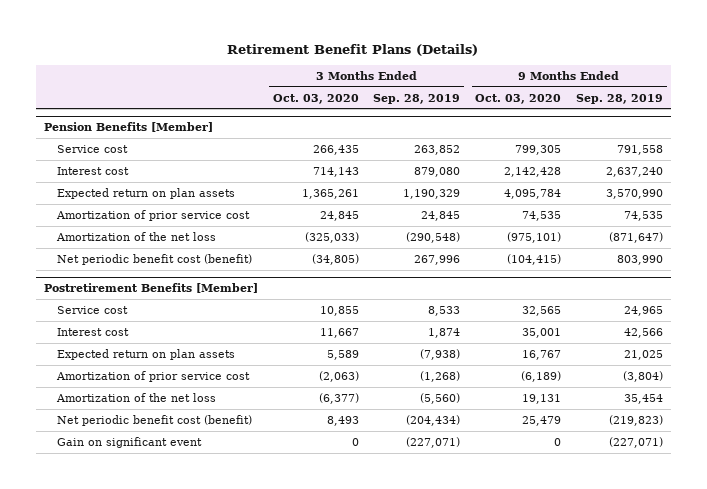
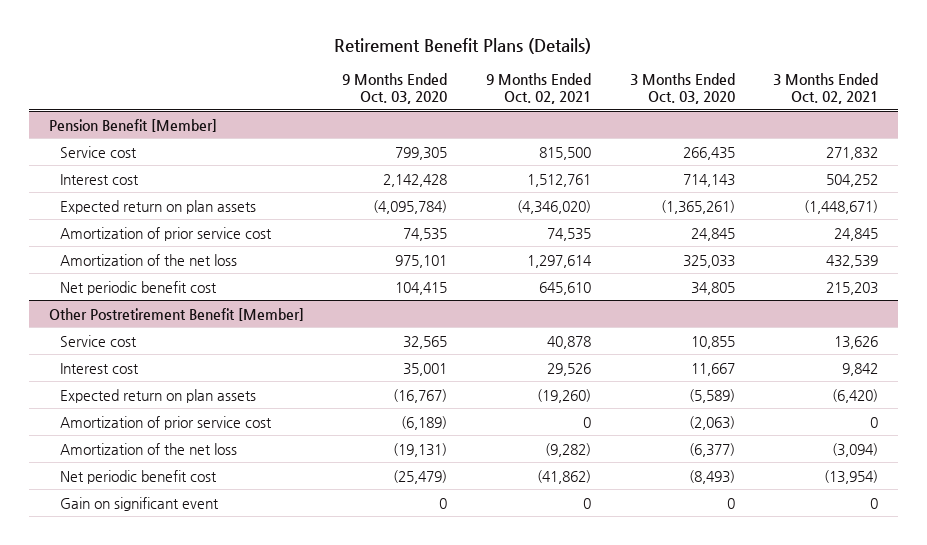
[373,93,461,104] Sep. 28, 2019 -> none
[576,93,664,104] Sep. 28, 2019 -> none
none -> [485,72,591,105] 9 Months Ended Oct. 02, 2021
none -> [773,72,879,105] 3 Months Ended Oct. 02, 2021
[43,122,213,133] Pension Benefits [Member] -> [48,118,217,132] Pension Benefit [Member]
[301,188,359,199] 1,365,261 -> [660,199,735,214] (1,365,261)
[504,188,562,199] 4,095,784 -> [373,199,448,214] (4,095,784)
[304,231,359,243] (325,033) -> [682,254,735,268] 325,033
[507,231,562,243] (975,101) -> [395,254,448,268] 975,101
[56,253,252,265] Net periodic benefit cost (benefit) -> [60,280,218,295] Net periodic benefit cost
[311,253,359,265] (34,805) -> [690,281,735,295] 34,805
[507,253,562,265] (104,415) -> [395,281,448,295] 104,415
[43,283,258,294] Postretirement Benefits [Member] -> [48,307,304,321] Other Postretirement Benefit [Member]
[326,349,359,360] 5,589 -> [688,388,735,403] (5,589)
[522,349,562,360] 16,767 -> [393,388,448,403] (16,767)
[522,393,562,404] 19,131 -> [393,442,448,457] (19,131)
[56,414,252,426] Net periodic benefit cost (benefit) -> [60,469,218,484] Net periodic benefit cost
[326,415,359,426] 8,493 -> [688,469,735,484] (8,493)
[522,415,562,426] 25,479 -> [393,469,448,484] (25,479)

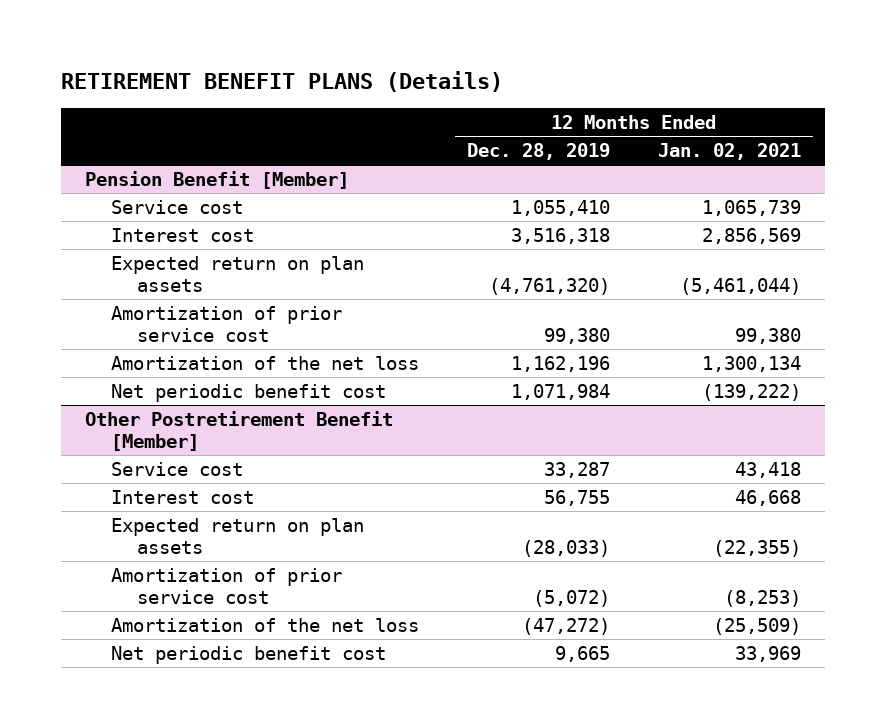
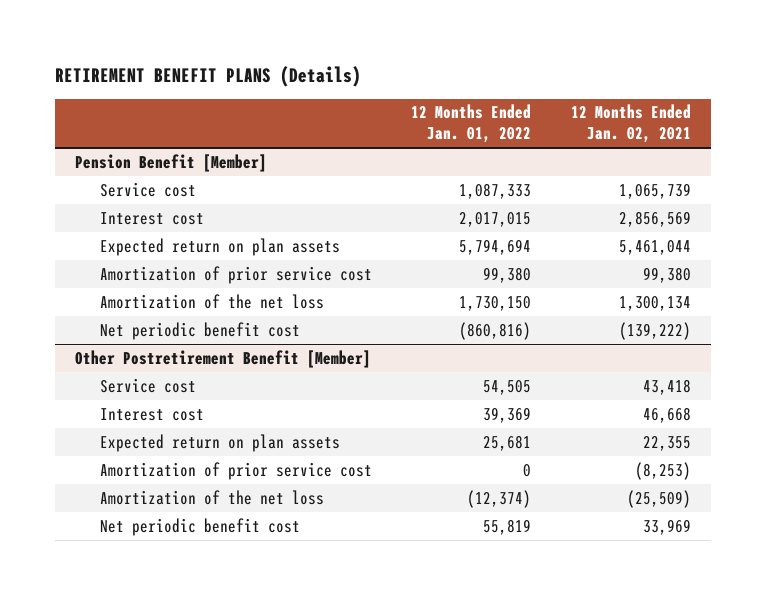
[466,143,610,161] Dec. 28, 2019 -> none
none -> [411,104,532,144] 12 Months Ended Jan. 01, 2022
[679,278,801,296] (5,461,044) -> [618,239,691,255] 5,461,044
[712,540,801,558] (22,355) -> [642,435,691,451] 22,355

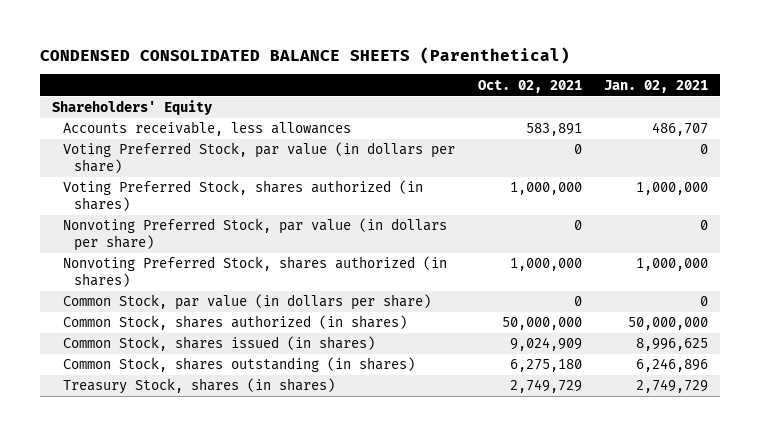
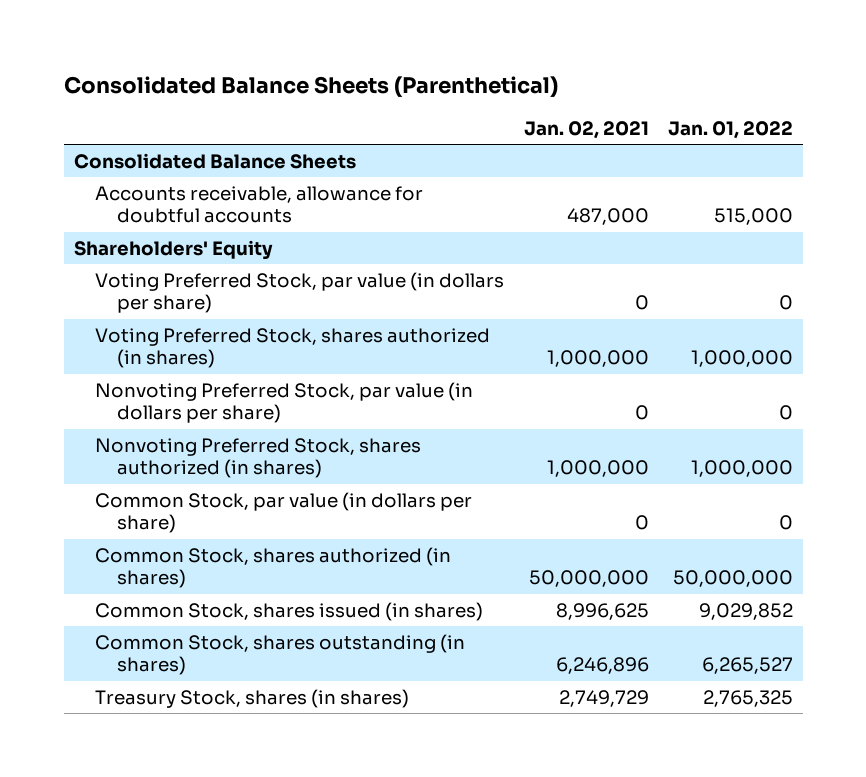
[40,47,571,65] CONDENSED CONSOLIDATED BALANCE SHEETS (Parenthetical) -> [63,75,558,97] Consolidated Balance Sheets (Parenthetical)
[477,79,582,93] Oct. 02, 2021 -> none
none -> [667,120,793,139] Jan. 01, 2022
none -> [73,152,356,169] Consolidated Balance Sheets
none -> [95,185,424,224] Accounts receivable, allowance for doubtful accounts
[62,121,351,137] Accounts receivable, less allowances -> none

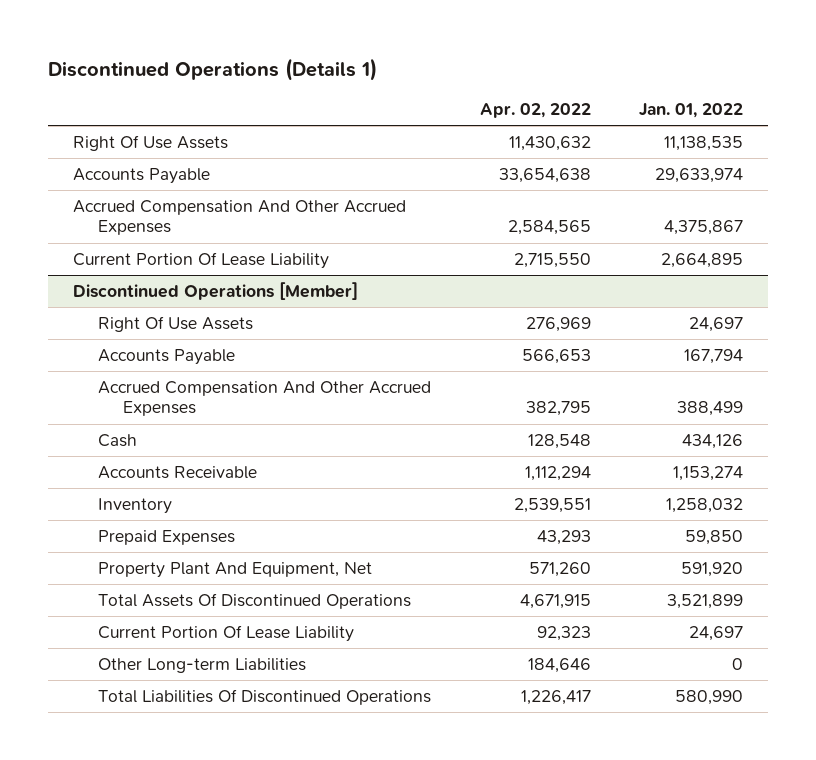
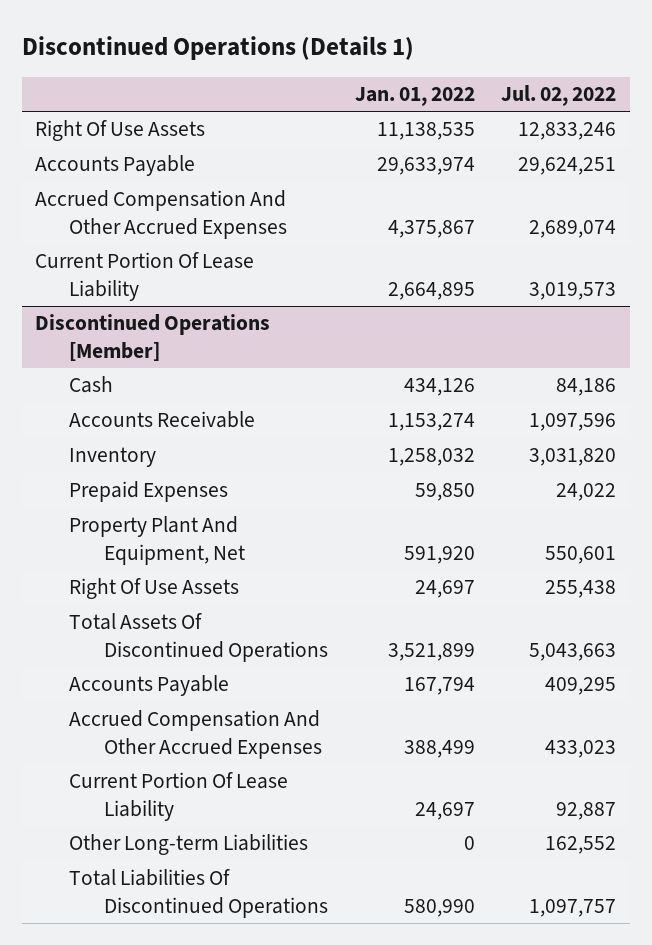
[479,103,591,119] Apr. 02, 2022 -> none
none -> [501,85,617,107] Jul. 02, 2022
[97,316,253,333] Right Of Use Assets -> [69,578,240,600] Right Of Use Assets
[97,349,235,366] Accounts Payable -> [69,675,230,697] Accounts Payable
[97,381,431,417] Accrued Compensation And Other Accrued Expenses -> [69,710,322,759] Accrued Compensation And Other Accrued Expenses

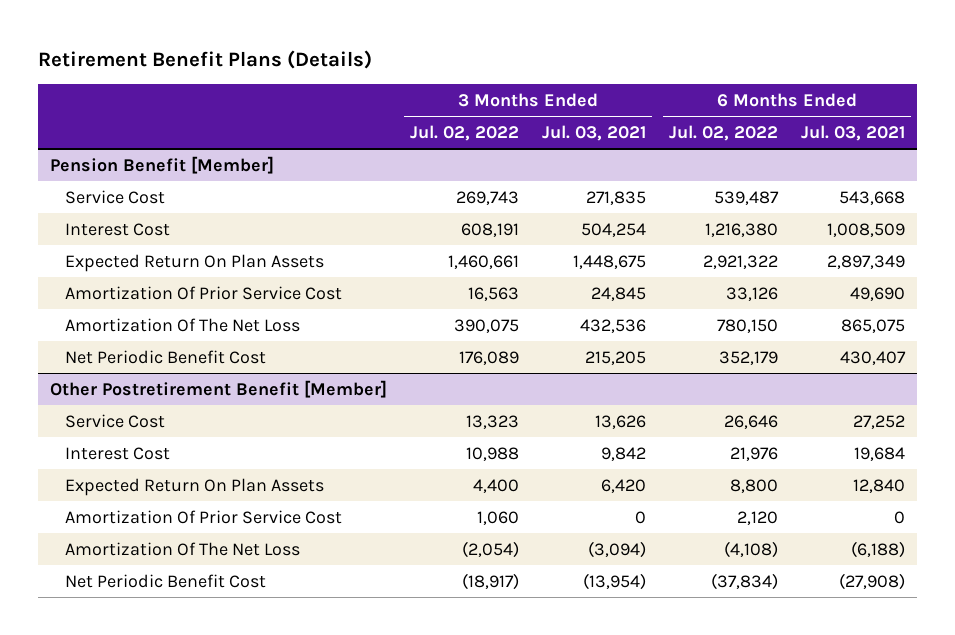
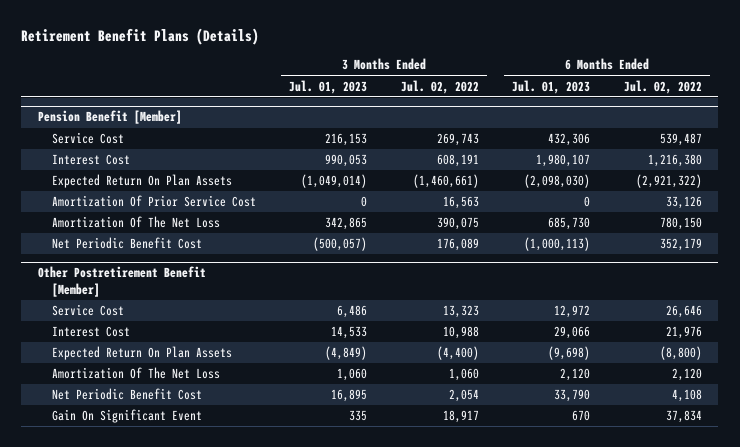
[541,124,646,141] Jul. 03, 2021 -> none
[801,124,906,141] Jul. 03, 2021 -> none
none -> [289,79,368,94] Jul. 01, 2023
none -> [512,79,591,94] Jul. 01, 2023
[447,254,519,269] 1,460,661 -> [412,174,479,189] (1,460,661)
[703,254,779,269] 2,921,322 -> [635,174,702,189] (2,921,322)
[64,509,342,524] Amortization Of Prior Service Cost -> none
[472,478,519,493] 4,400 -> [436,346,479,361] (4,400)
[730,478,779,493] 8,800 -> [659,346,702,361] (8,800)
[461,540,519,558] (2,054) -> [448,368,479,382] 1,060
[724,540,779,558] (4,108) -> [671,368,702,382] 2,120
[461,572,519,590] (18,917) -> [448,389,479,403] 2,054
[711,572,779,590] (37,834) -> [671,389,702,403] 4,108
none -> [51,409,202,424] Gain On Significant Event

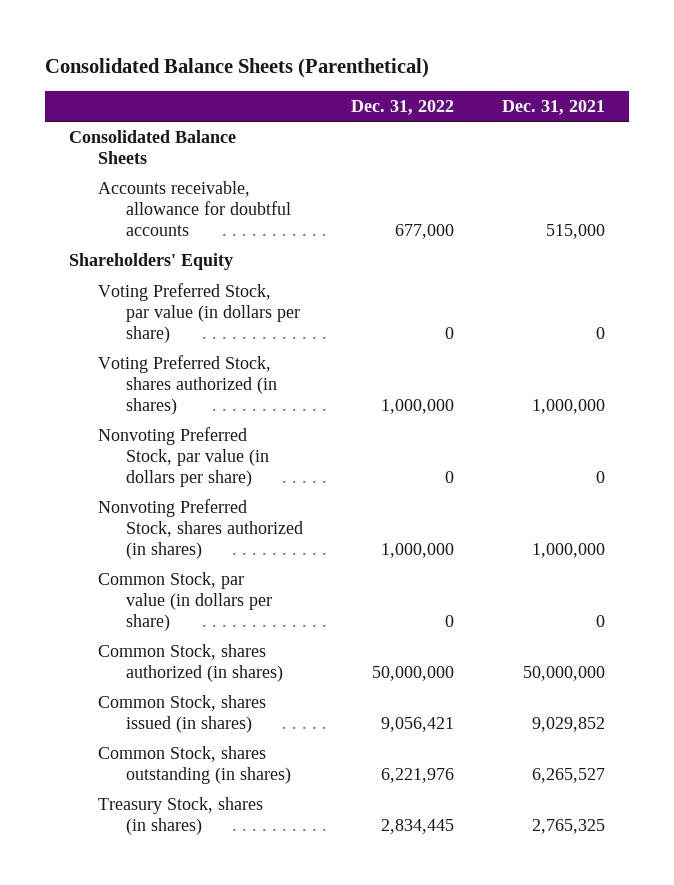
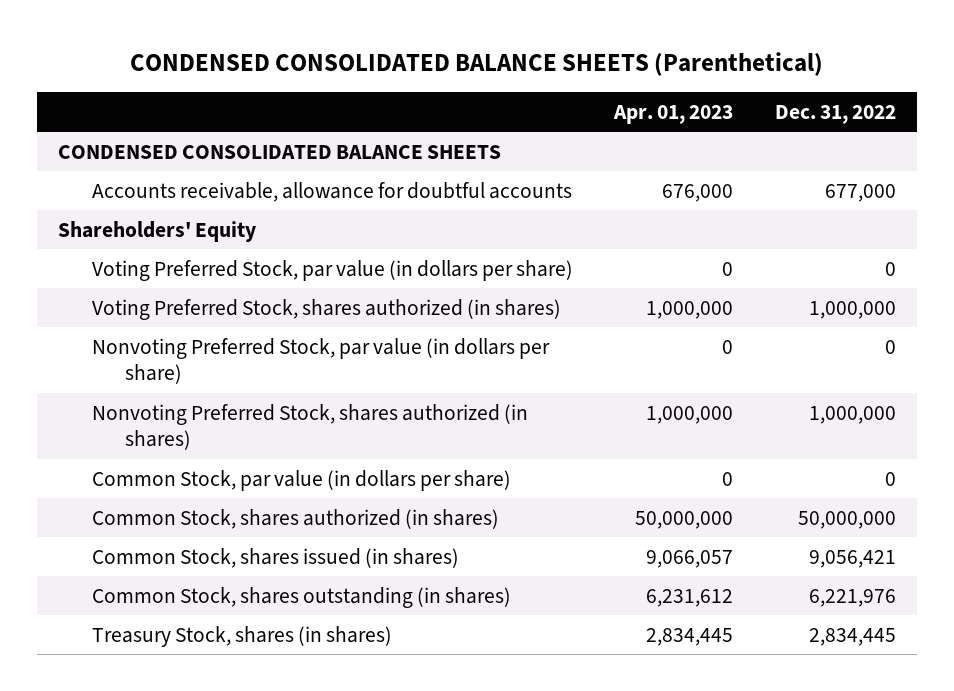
[45,57,430,78] Consolidated Balance Sheets (Parenthetical) -> [130,51,824,76] CONDENSED CONSOLIDATED BALANCE SHEETS (Parenthetical)
[502,99,606,115] Dec. 31, 2021 -> none
none -> [613,105,734,125] Apr. 01, 2023
[69,130,237,164] Consolidated Balance Sheets -> [57,144,501,159] CONDENSED CONSOLIDATED BALANCE SHEETS

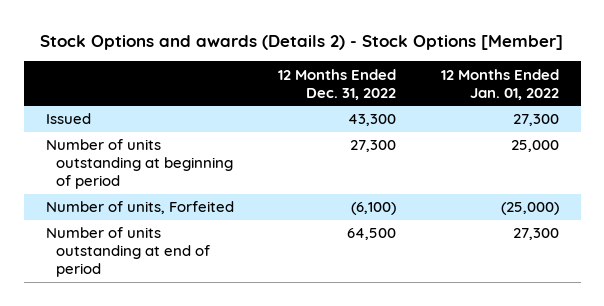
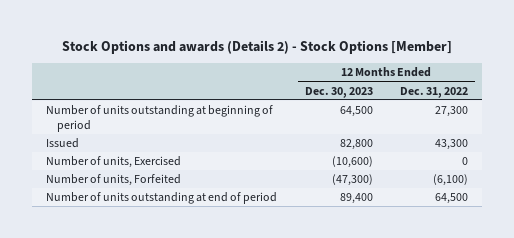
[440,68,559,100] 12 Months Ended Jan. 01, 2022 -> none
none -> [304,86,373,98] Dec. 30, 2023
[45,113,91,125] Issued -> [46,138,80,149] Issued
none -> [46,156,182,169] Number of units, Exercised

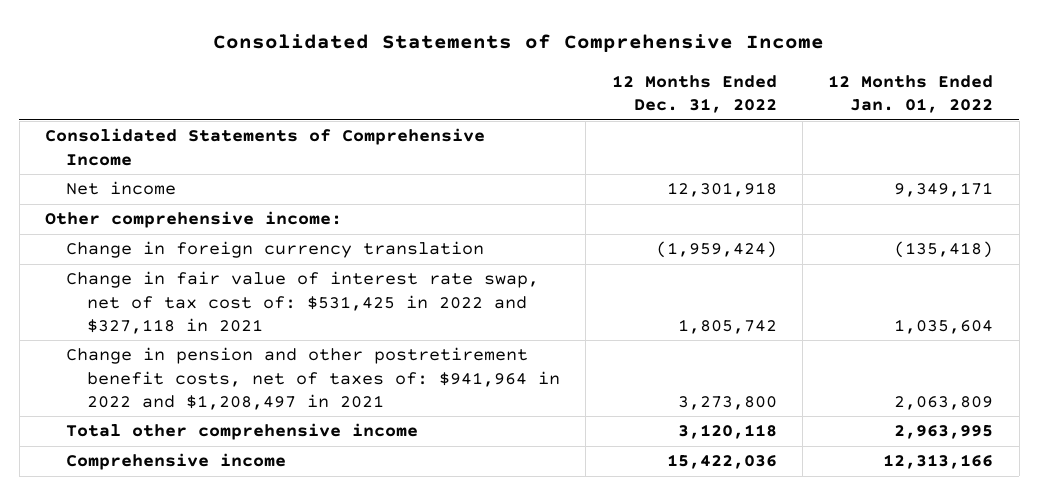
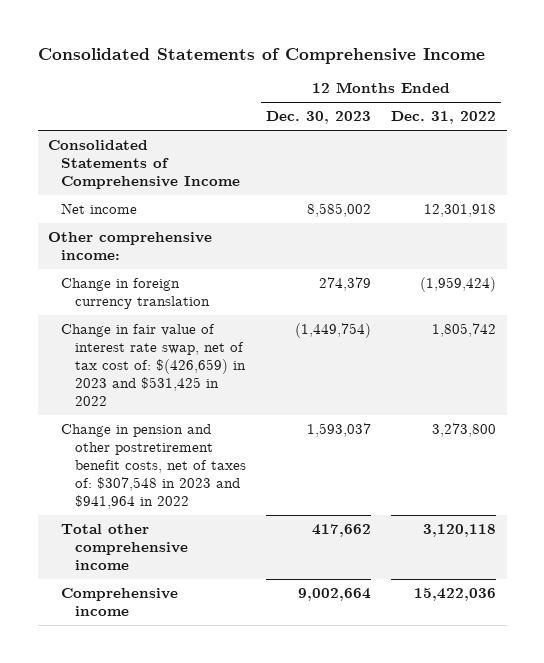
[828,74,994,114] 12 Months Ended Jan. 01, 2022 -> none
none -> [266,111,372,125] Dec. 30, 2023
[66,271,540,334] Change in fair value of interest rate swap, net of tax cost of: $531,425 in 2022 and $327,118 in 2021 -> [61,323,246,407] Change in fair value of interest rate swap, net of tax cost of: $(426,659) in 2023 and $531,425 in 2022
[66,347,561,410] Change in pension and other postretirement benefit costs, net of taxes of: $941,964 in 2022 and $1,208,497 in 2021 -> [61,423,246,510] Change in pension and other postretirement benefit costs, net of taxes of: $307,548 in 2023 and $941,964 in 2022

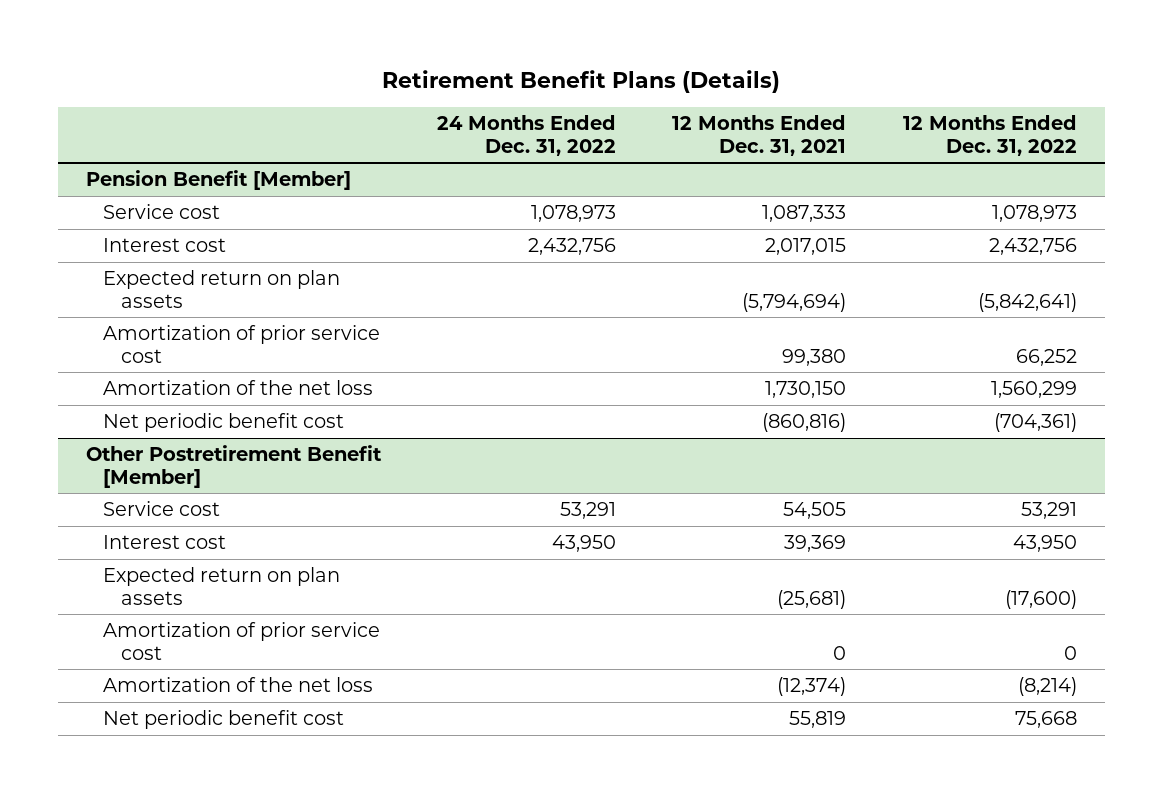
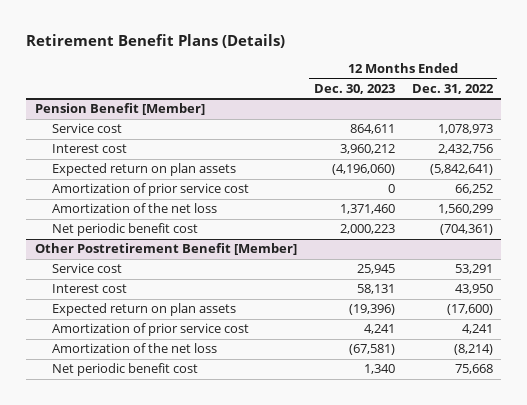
[437,115,617,156] 24 Months Ended Dec. 31, 2022 -> none
[672,115,847,156] 12 Months Ended Dec. 31, 2021 -> none
none -> [313,84,395,95] Dec. 30, 2023
[1063,645,1077,660] 0 -> [461,324,493,335] 4,241

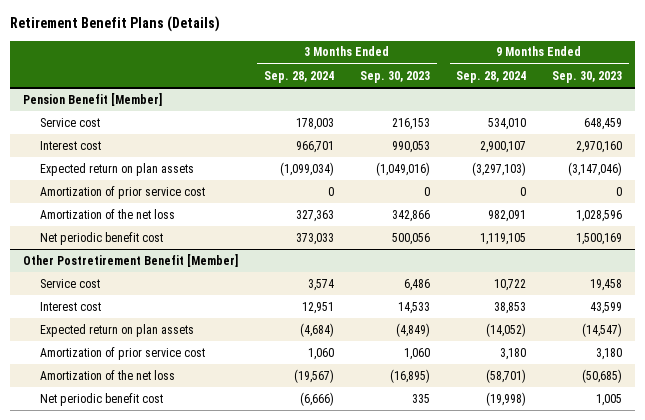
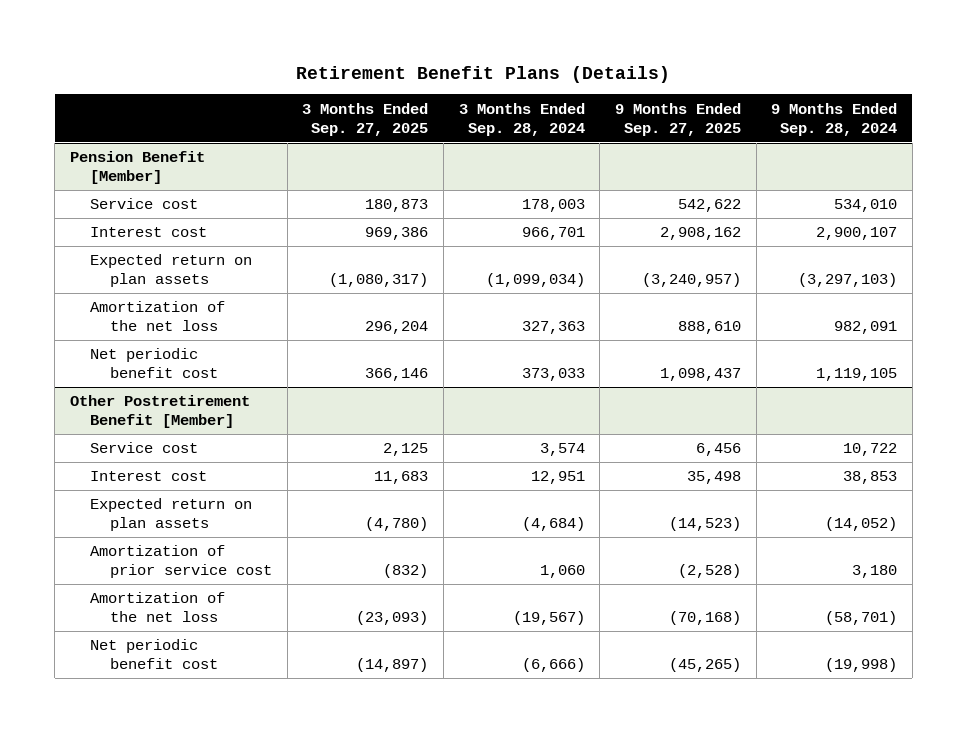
[360,70,431,83] Sep. 30, 2023 -> none
[552,70,623,83] Sep. 30, 2023 -> none
none -> [302,102,429,136] 3 Months Ended Sep. 27, 2025
none -> [614,102,741,136] 9 Months Ended Sep. 27, 2025
[39,185,205,199] Amortization of prior service cost -> none

